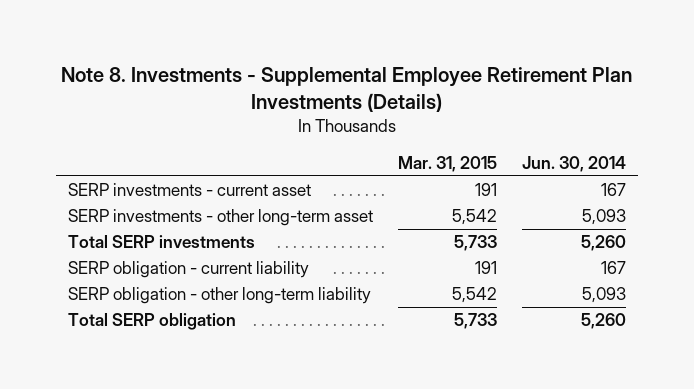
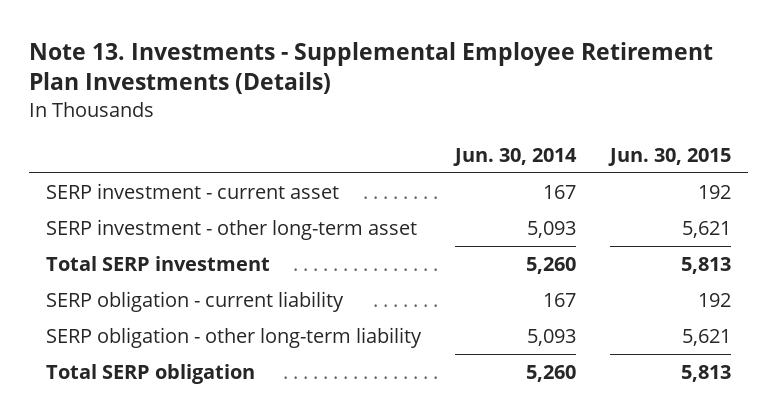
[60,67,632,113] Note 8. Investments - Supplemental Employee Retirement Plan Investments (Details) -> [29,41,714,95] Note 13. Investments - Supplemental Employee Retirement Plan Investments (Details)
[397,155,497,172] Mar. 31, 2015 -> none
none -> [608,147,732,166] Jun. 30, 2015
[67,183,311,197] SERP investments - current asset -> [46,182,340,199] SERP investment - current asset
[67,209,373,227] SERP investments - other long-term asset -> [46,218,418,240] SERP investment - other long-term asset
[67,235,255,249] Total SERP investments -> [46,255,271,271] Total SERP investment

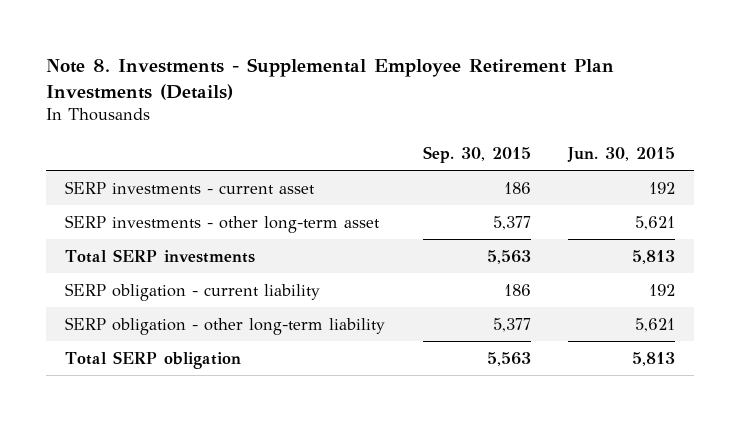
[29,41,714,95] Note 13. Investments - Supplemental Employee Retirement Plan Investments (Details) -> [46,58,615,100] Note 8. Investments - Supplemental Employee Retirement Plan Investments (Details)
[453,147,578,166] Jun. 30, 2014 -> none
none -> [422,146,531,164] Sep. 30, 2015
[46,182,340,199] SERP investment - current asset -> [65,180,316,194] SERP investments - current asset
[46,218,418,240] SERP investment - other long-term asset -> [65,214,381,233] SERP investments - other long-term asset
[46,255,271,271] Total SERP investment -> [65,248,256,263] Total SERP investments

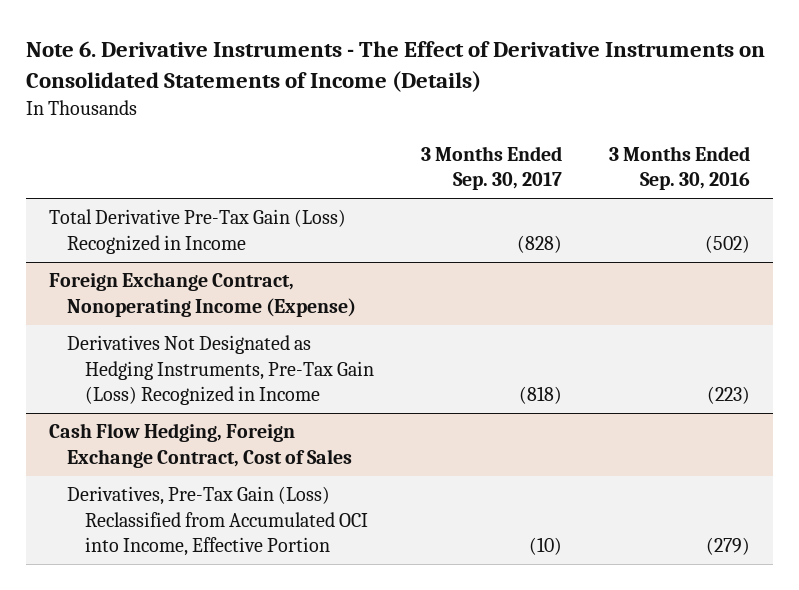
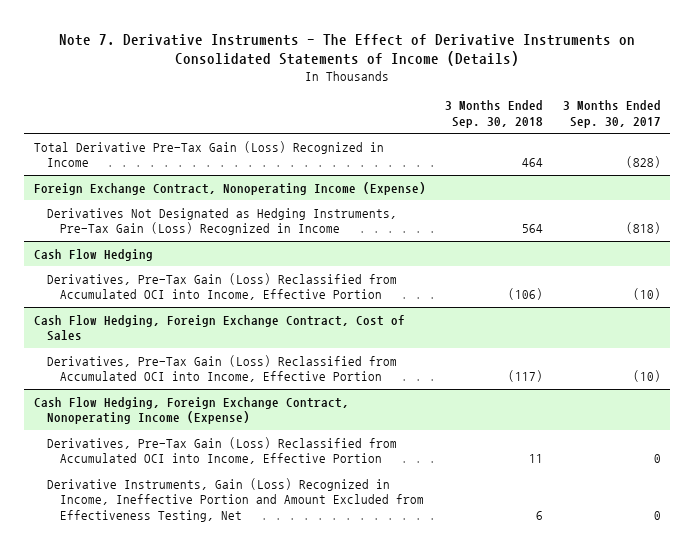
[25,41,765,93] Note 6. Derivative Instruments - The Effect of Derivative Instruments on Consolidated Statements of Income (Details) -> [59,33,636,67] Note 7. Derivative Instruments - The Effect of Derivative Instruments on Consolidated Statements of Income (Details)
[608,146,750,191] 3 Months Ended Sep. 30, 2016 -> none
none -> [445,100,544,128] 3 Months Ended Sep. 30, 2018
none -> [33,248,153,261] Cash Flow Hedging
none -> [46,272,397,301] Derivatives, Pre-Tax Gain (Loss) Reclassified from Accumulated OCI into Income, Effective Portion
none -> [33,396,349,425] Cash Flow Hedging, Foreign Exchange Contract, Nonoperating Income (Expense)
none -> [46,436,397,465] Derivatives, Pre-Tax Gain (Loss) Reclassified from Accumulated OCI into Income, Effective Portion
none -> [46,477,424,522] Derivative Instruments, Gain (Loss) Recognized in Income, Ineffective Portion and Amount Excluded from Effectiveness Testing, Net

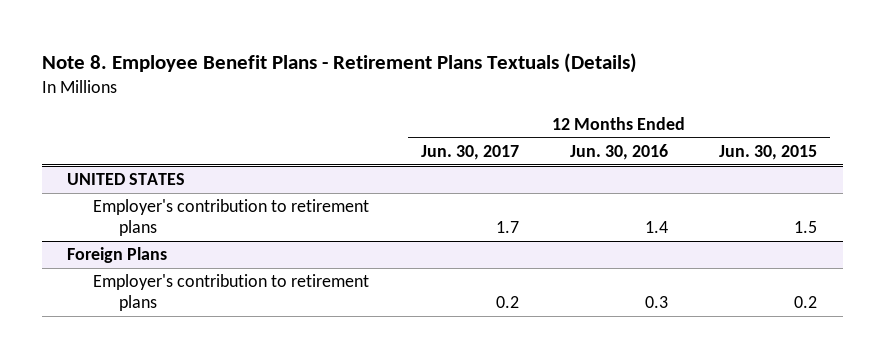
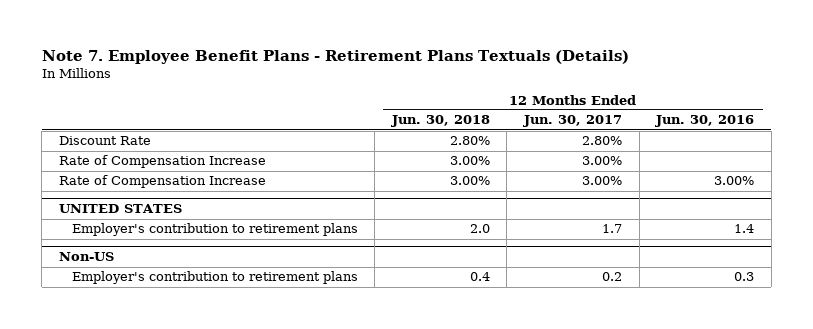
[41,53,637,74] Note 8. Employee Benefit Plans - Retirement Plans Textuals (Details) -> [41,49,629,64] Note 7. Employee Benefit Plans - Retirement Plans Textuals (Details)
[719,144,818,160] Jun. 30, 2015 -> none
none -> [390,115,490,128] Jun. 30, 2018
none -> [58,136,151,146] Discount Rate
none -> [58,155,266,169] Rate of Compensation Increase
none -> [58,175,266,189] Rate of Compensation Increase
[67,247,168,264] Foreign Plans -> [58,252,114,262] Non-US

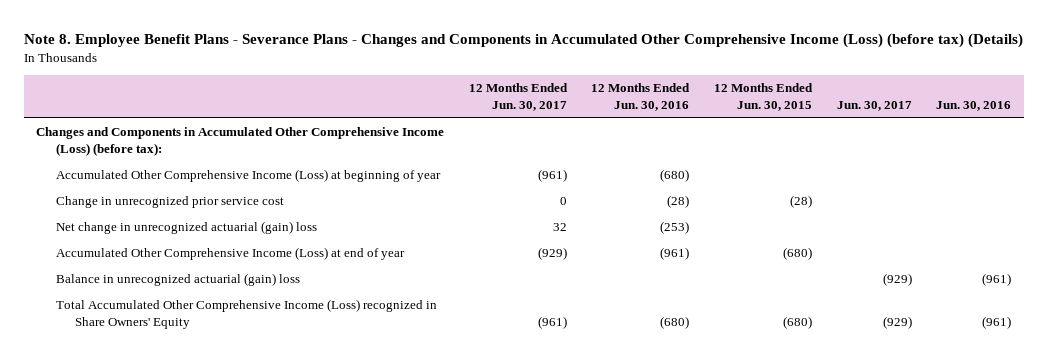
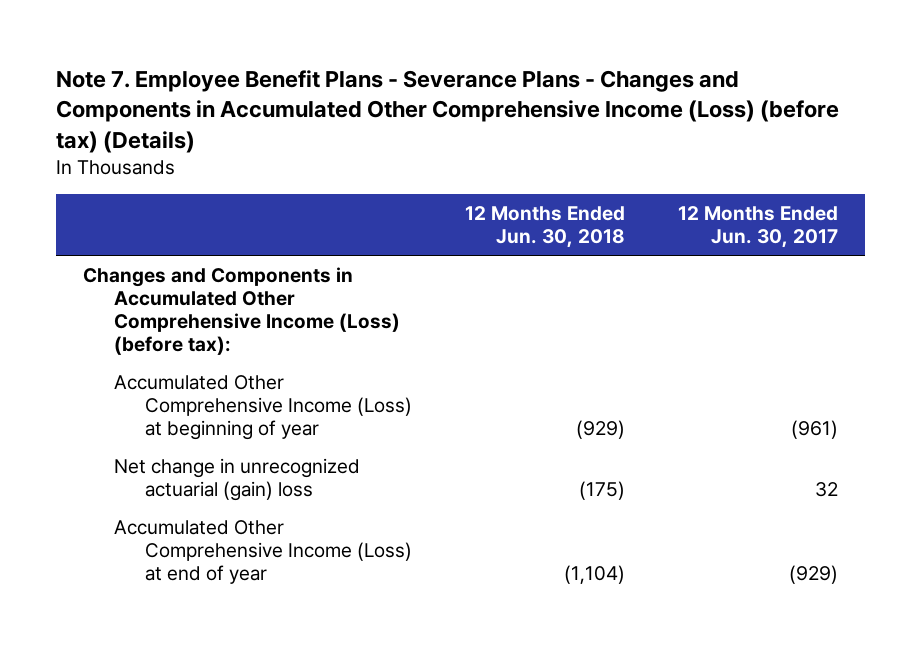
[23,33,1023,49] Note 8. Employee Benefit Plans - Severance Plans - Changes and Components in Accumulated Other Comprehensive Income (Loss) (before tax) (Details) -> [56,69,840,153] Note 7. Employee Benefit Plans - Severance Plans - Changes and Components in Accumulated Other Comprehensive Income (Loss) (before tax) (Details)
[591,83,691,111] 12 Months Ended Jun. 30, 2016 -> none
[713,83,813,111] 12 Months Ended Jun. 30, 2015 -> none
[836,100,912,111] Jun. 30, 2017 -> none
[936,100,1012,111] Jun. 30, 2016 -> none
none -> [465,206,626,249] 12 Months Ended Jun. 30, 2018
[55,196,284,209] Change in unrecognized prior service cost -> none
[55,273,300,287] Balance in unrecognized actuarial (gain) loss -> none
[55,299,437,330] Total Accumulated Other Comprehensive Income (Loss) recognized in Share Owners' Equity -> none

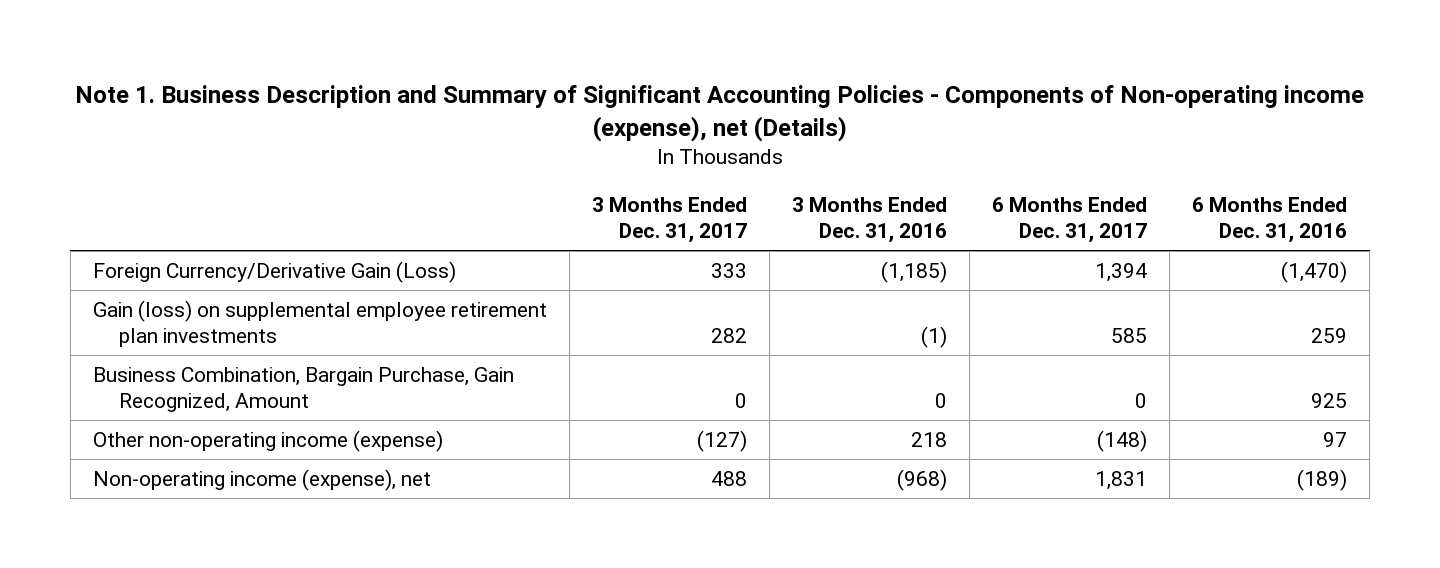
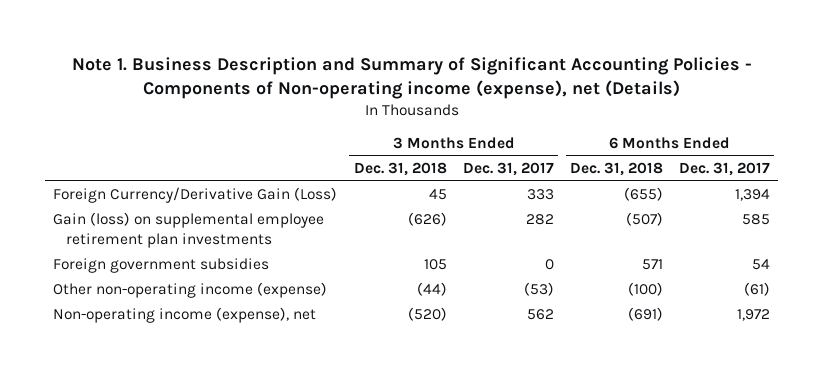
[792,196,948,244] 3 Months Ended Dec. 31, 2016 -> none
[1192,196,1348,244] 6 Months Ended Dec. 31, 2016 -> none
none -> [353,162,447,177] Dec. 31, 2018
none -> [569,162,663,177] Dec. 31, 2018
[92,366,514,413] Business Combination, Bargain Purchase, Gain Recognized, Amount -> none
none -> [53,258,270,274] Foreign government subsidies
[696,429,747,452] (127) -> [523,282,554,297] (53)
[1097,429,1148,452] (148) -> [743,282,770,297] (61)
[710,470,747,486] 488 -> [526,309,554,321] 562
[1095,470,1148,490] 1,831 -> [736,309,770,322] 1,972

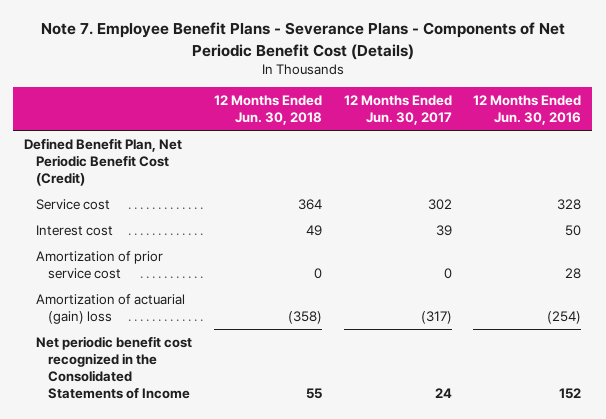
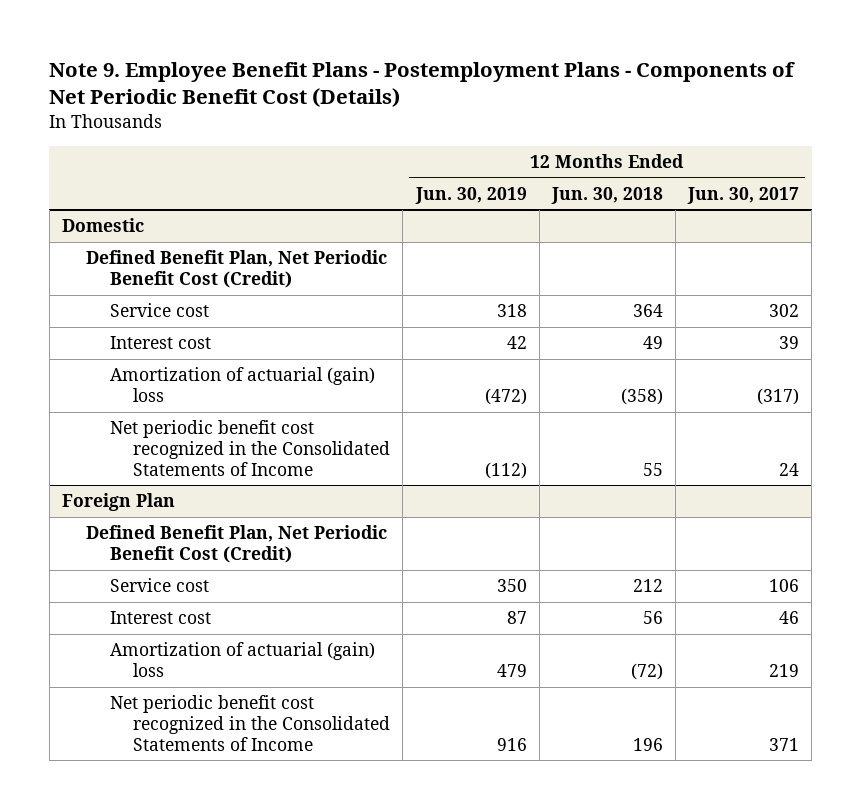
[40,22,565,60] Note 7. Employee Benefit Plans - Severance Plans - Components of Net Periodic Benefit Cost (Details) -> [49,61,796,108] Note 9. Employee Benefit Plans - Postemployment Plans - Components of Net Periodic Benefit Cost (Details)
[473,95,582,126] 12 Months Ended Jun. 30, 2016 -> none
none -> [414,186,527,204] Jun. 30, 2019
none -> [61,218,144,233] Domestic
[35,250,163,279] Amortization of prior service cost -> none
none -> [61,493,175,512] Foreign Plan
none -> [85,525,387,563] Defined Benefit Plan, Net Periodic Benefit Cost (Credit)
none -> [109,578,209,593] Service cost
none -> [109,611,211,625] Interest cost
none -> [109,642,375,677] Amortization of actuarial (gain) loss
none -> [109,695,391,751] Net periodic benefit cost recognized in the Consolidated Statements of Income

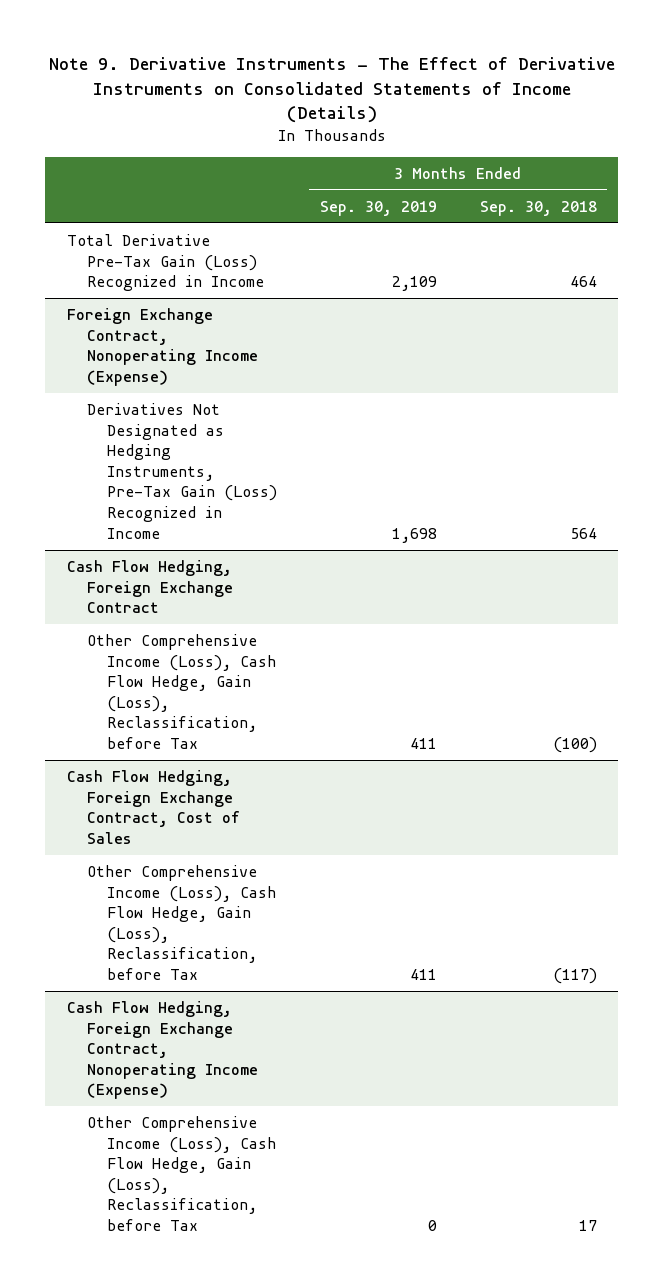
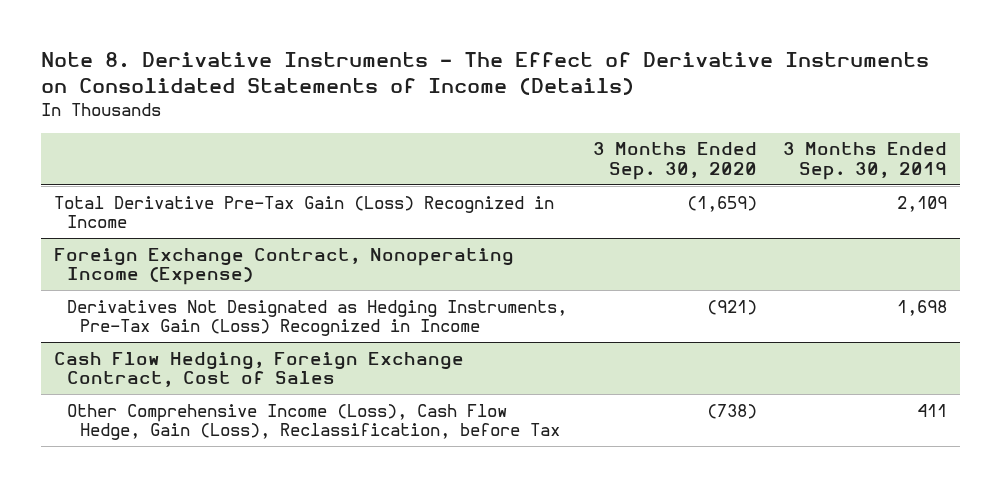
[48,57,615,124] Note 9. Derivative Instruments - The Effect of Derivative Instruments on Consolidated Statements of Income (Details) -> [41,52,930,96] Note 8. Derivative Instruments - The Effect of Derivative Instruments on Consolidated Statements of Income (Details)
[479,200,597,216] Sep. 30, 2018 -> none
none -> [593,142,758,181] 3 Months Ended Sep. 30, 2020
[66,560,233,614] Cash Flow Hedging, Foreign Exchange Contract -> none
[86,634,276,750] Other Comprehensive Income (Loss), Cash Flow Hedge, Gain (Loss), Reclassification, before Tax -> none
[66,1001,258,1100] Cash Flow Hedging, Foreign Exchange Contract, Nonoperating Income (Expense) -> none
[86,1116,276,1232] Other Comprehensive Income (Loss), Cash Flow Hedge, Gain (Loss), Reclassification, before Tax -> none

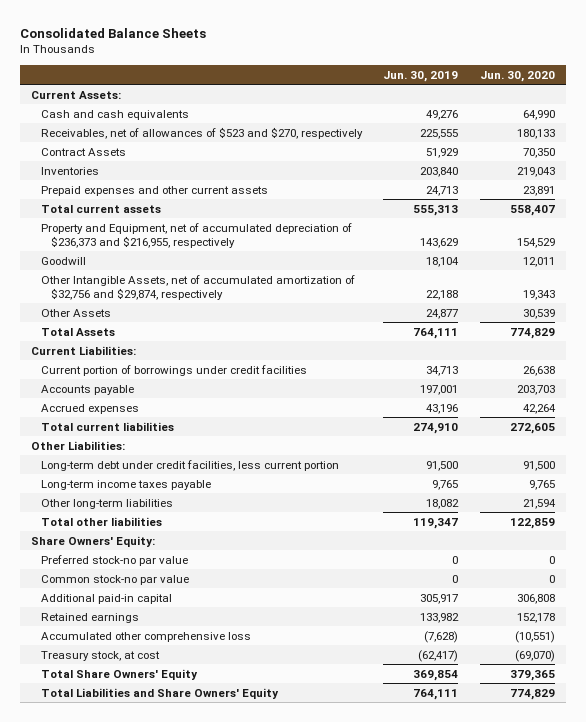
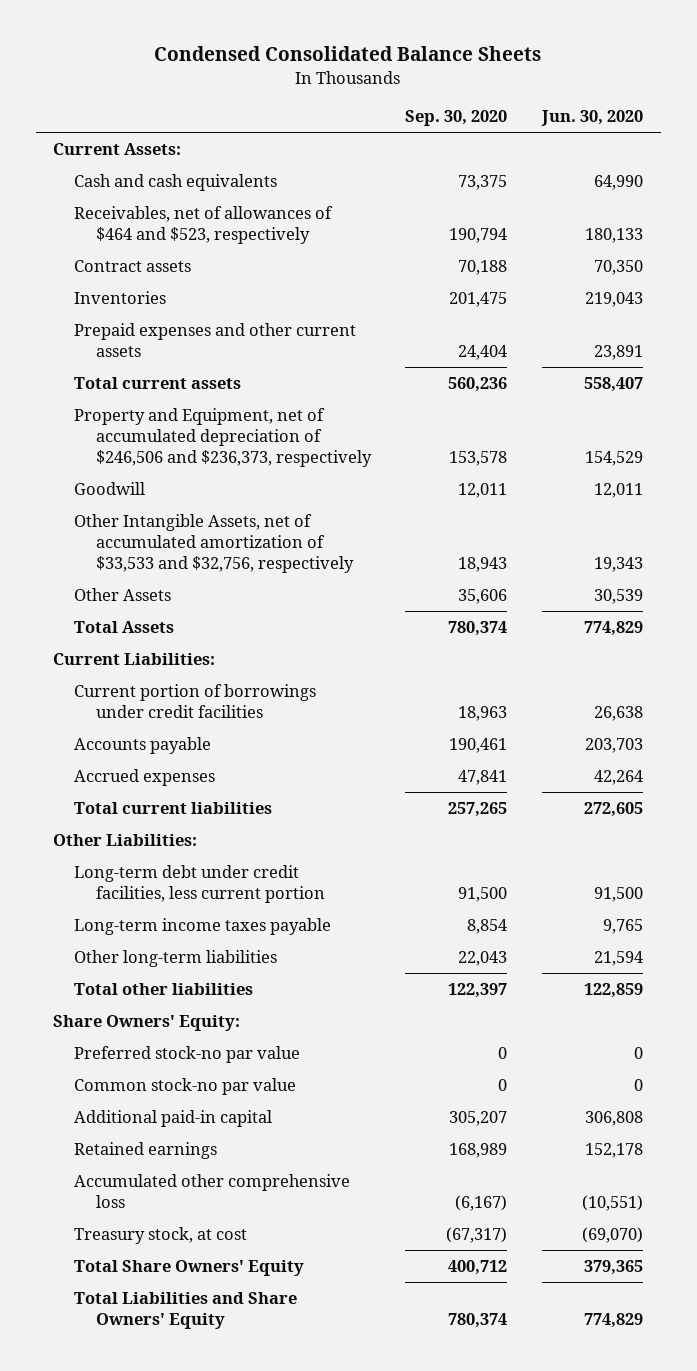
[20,28,207,39] Consolidated Balance Sheets -> [154,46,542,62] Condensed Consolidated Balance Sheets
[383,70,459,82] Jun. 30, 2019 -> none
none -> [405,110,508,127] Sep. 30, 2020
[40,126,363,139] Receivables, net of allowances of $523 and $270, respectively -> [74,205,334,244] Receivables, net of allowances of $464 and $523, respectively
[40,147,126,156] Contract Assets -> [74,259,192,272] Contract assets
[40,222,352,248] Property and Equipment, net of accumulated depreciation of $236,373 and $216,955, respectively -> [74,407,372,467] Property and Equipment, net of accumulated depreciation of $246,506 and $236,373, respectively
[40,274,355,300] Other Intangible Assets, net of accumulated amortization of $32,756 and $29,874, respectively -> [74,513,354,573] Other Intangible Assets, net of accumulated amortization of $33,533 and $32,756, respectively

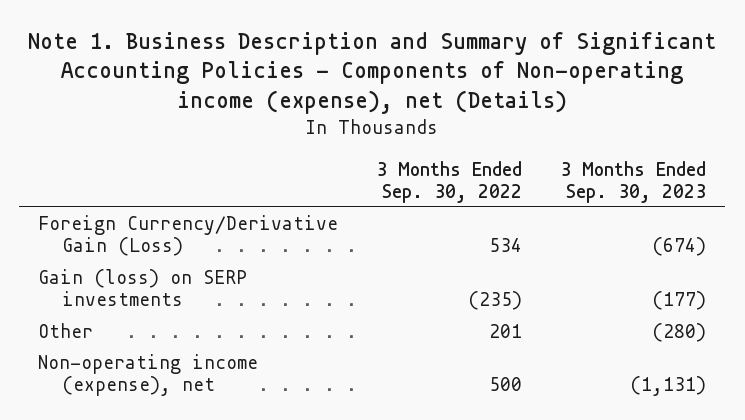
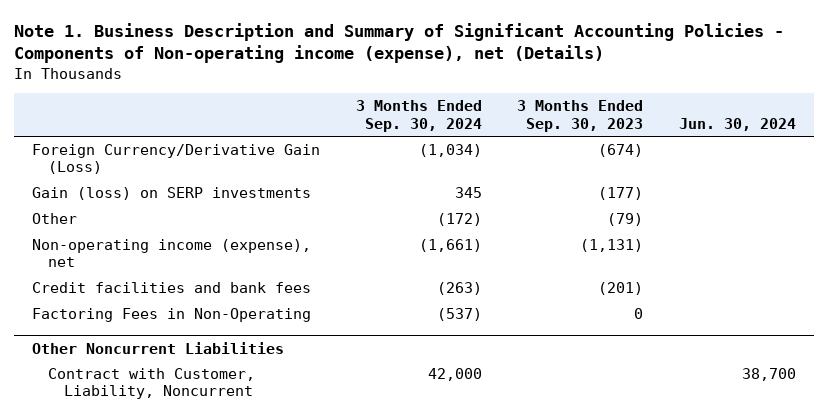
[376,160,523,203] 3 Months Ended Sep. 30, 2022 -> none
none -> [355,100,482,132] 3 Months Ended Sep. 30, 2024
none -> [678,117,796,131] Jun. 30, 2024
[652,323,707,343] (280) -> [607,213,644,227] (79)
none -> [32,282,312,294] Credit facilities and bank fees
none -> [32,308,312,323] Factoring Fees in Non-Operating
none -> [32,341,285,354] Other Noncurrent Liabilities
none -> [48,368,256,400] Contract with Customer, Liability, Noncurrent

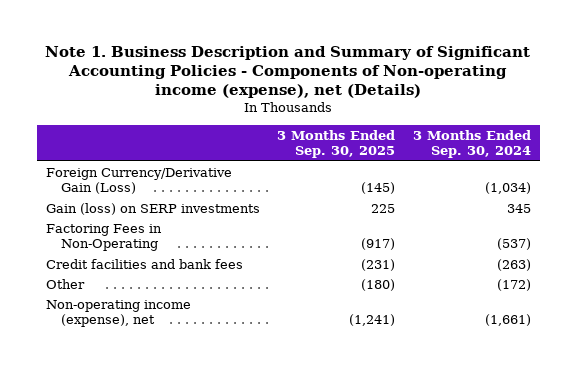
[517,100,644,132] 3 Months Ended Sep. 30, 2023 -> none
[678,117,796,131] Jun. 30, 2024 -> none
none -> [277,129,396,158] 3 Months Ended Sep. 30, 2025
[32,308,312,323] Factoring Fees in Non-Operating -> [45,223,162,252] Factoring Fees in Non-Operating
[32,282,312,294] Credit facilities and bank fees -> [45,258,243,269] Credit facilities and bank fees
[32,341,285,354] Other Noncurrent Liabilities -> none
[48,368,256,400] Contract with Customer, Liability, Noncurrent -> none

